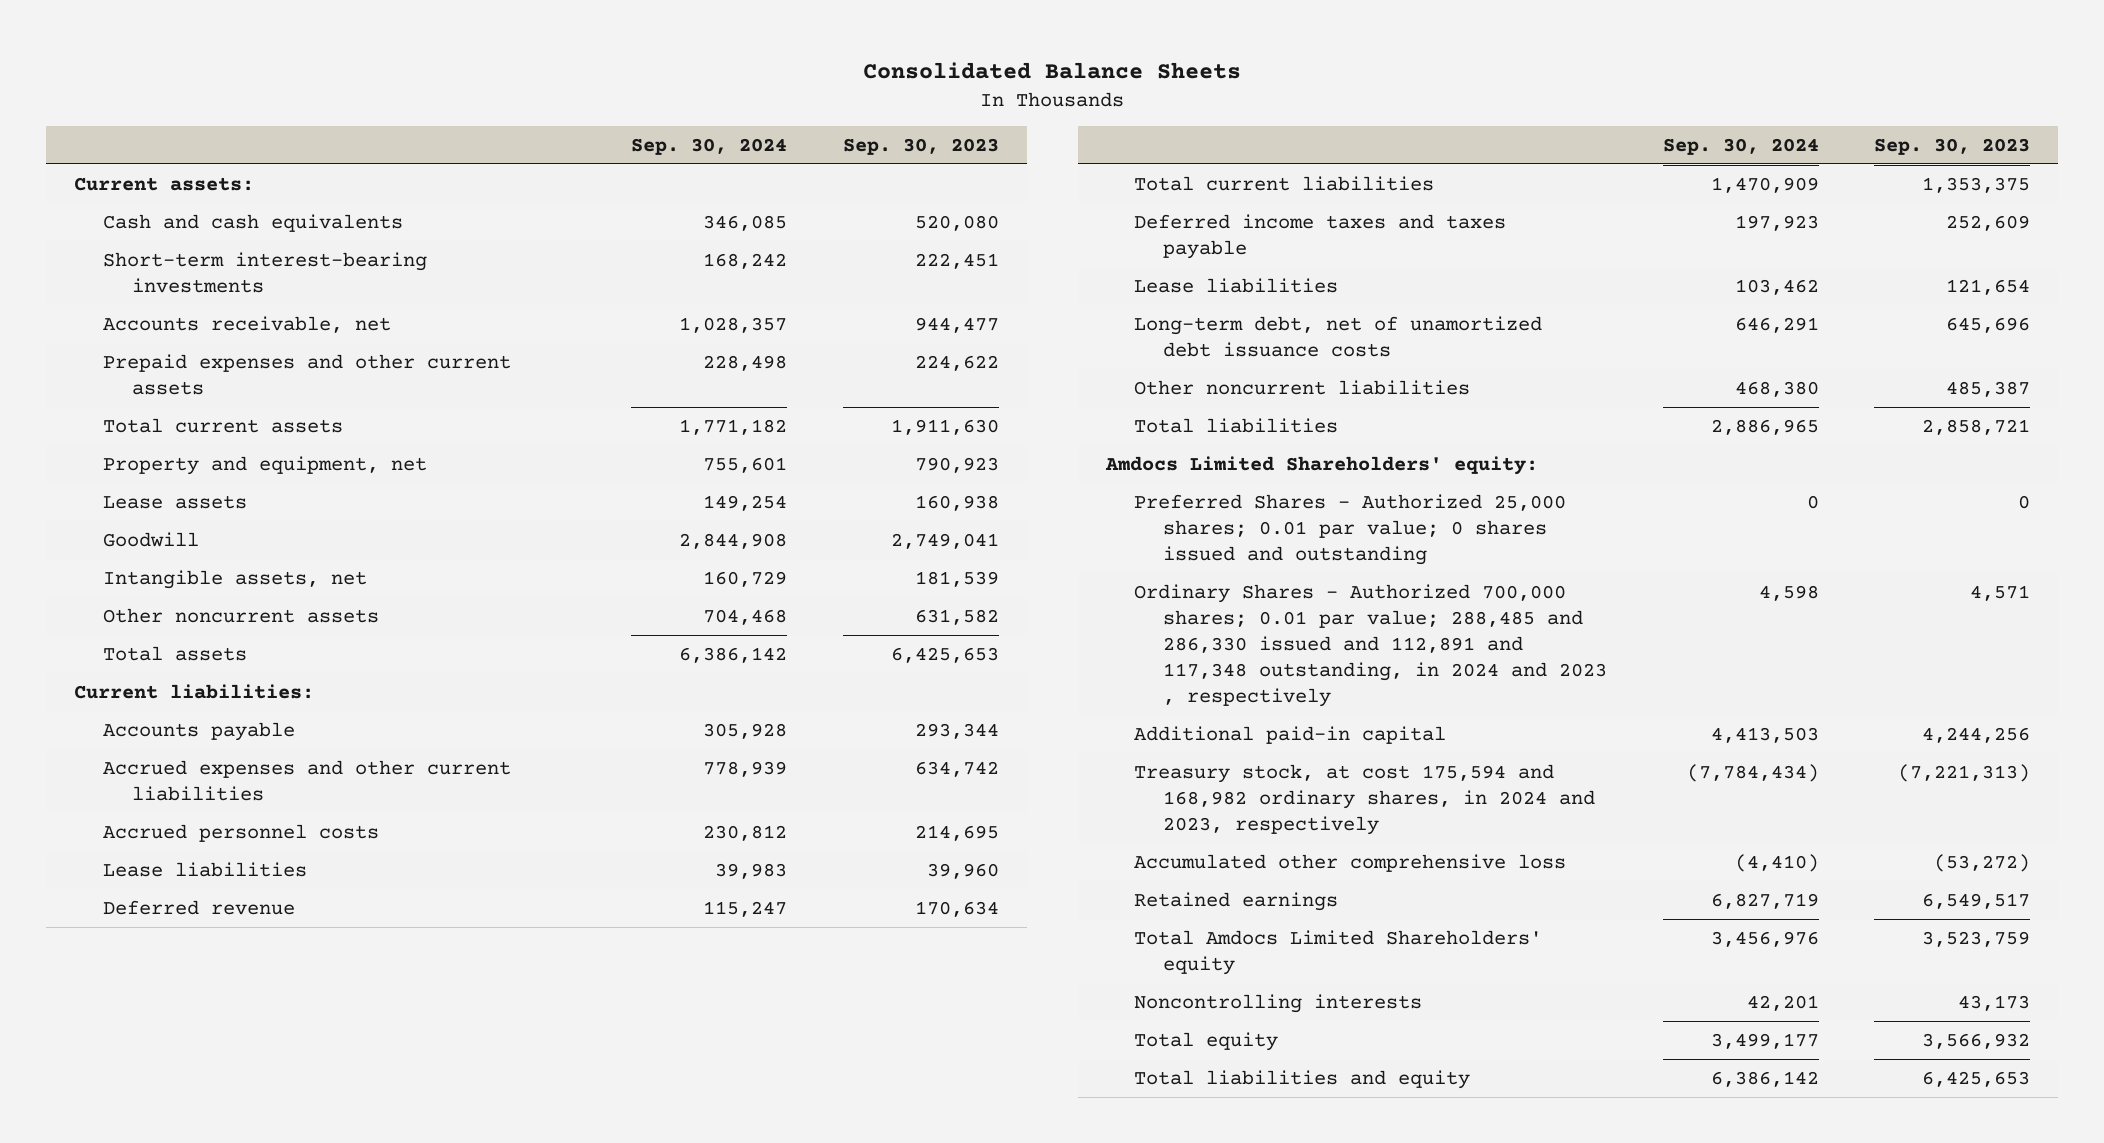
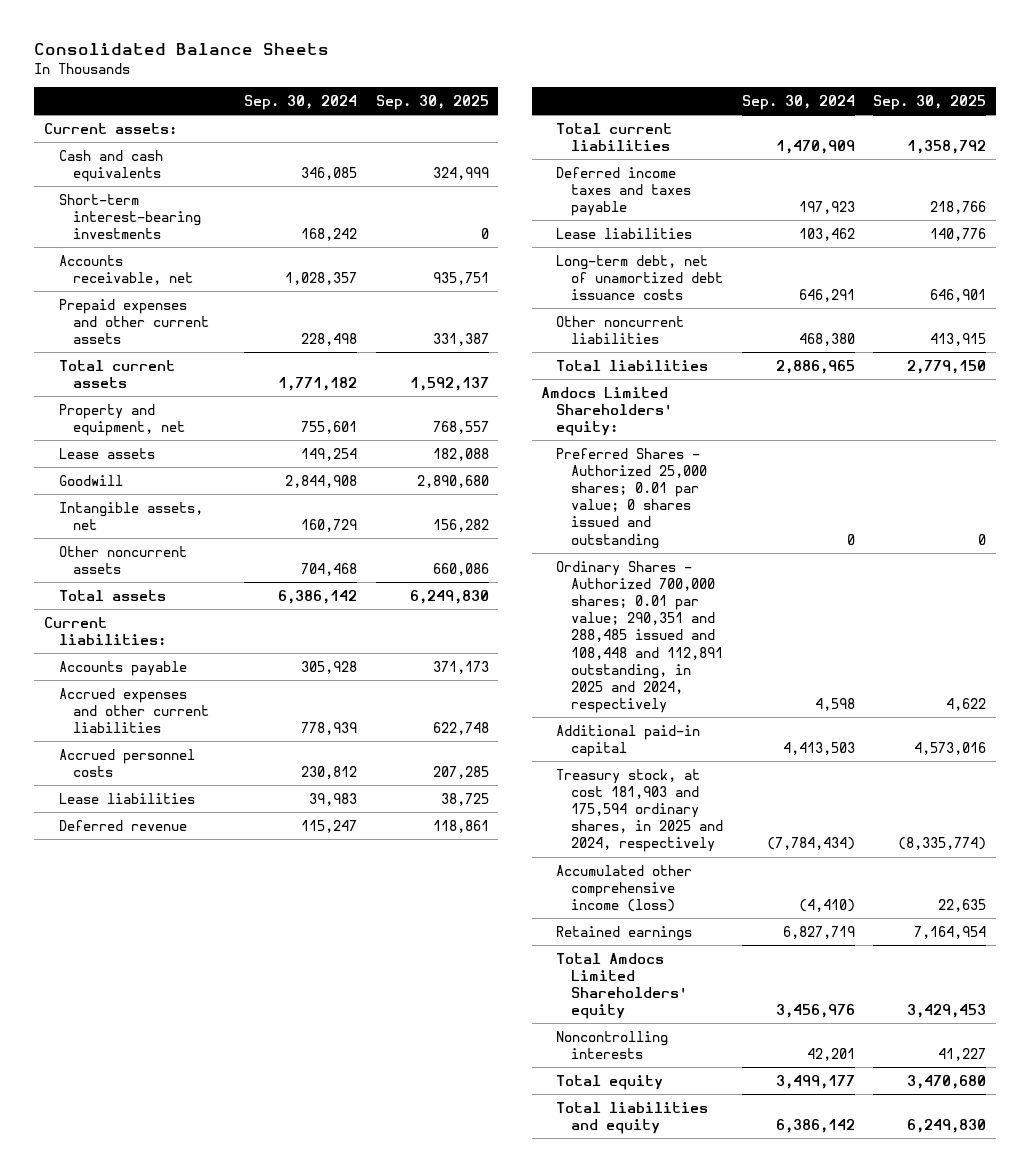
[842,137,999,155] Sep. 30, 2023 -> none
none -> [375,94,489,110] Sep. 30, 2025
[1134,583,1608,707] Ordinary Shares - Authorized 700,000 shares; 0.01 par value; 288,485 and 286,330 issued and 112,891 and 117,348 outstanding, in 2024 and 2023 , respectively -> [556,560,723,714] Ordinary Shares - Authorized 700,000 shares; 0.01 par value; 290,351 and 288,485 issued and 108,448 and 112,891 outstanding, in 2025 and 2024, respectively
[1134,763,1596,835] Treasury stock, at cost 175,594 and 168,982 ordinary shares, in 2024 and 2023, respectively -> [556,768,723,853] Treasury stock, at cost 181,903 and 175,594 ordinary shares, in 2025 and 2024, respectively
[1134,853,1567,872] Accumulated other comprehensive loss -> [556,864,693,912] Accumulated other comprehensive income (loss)

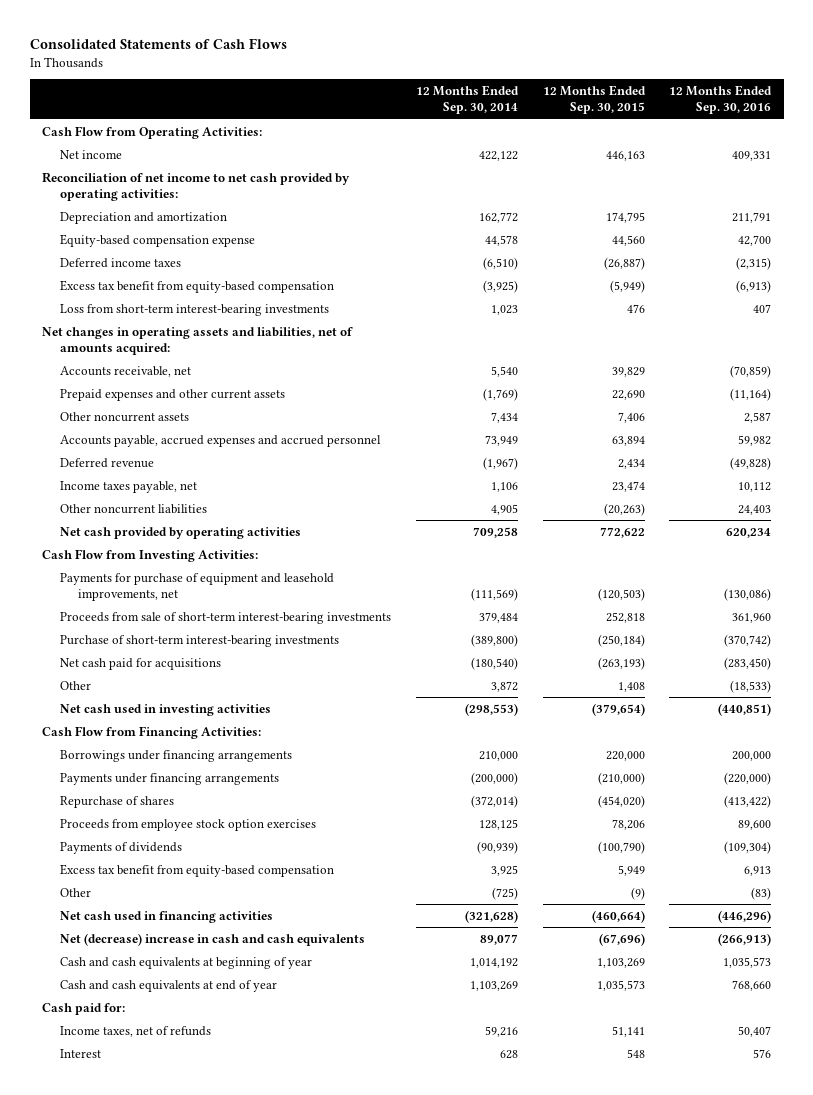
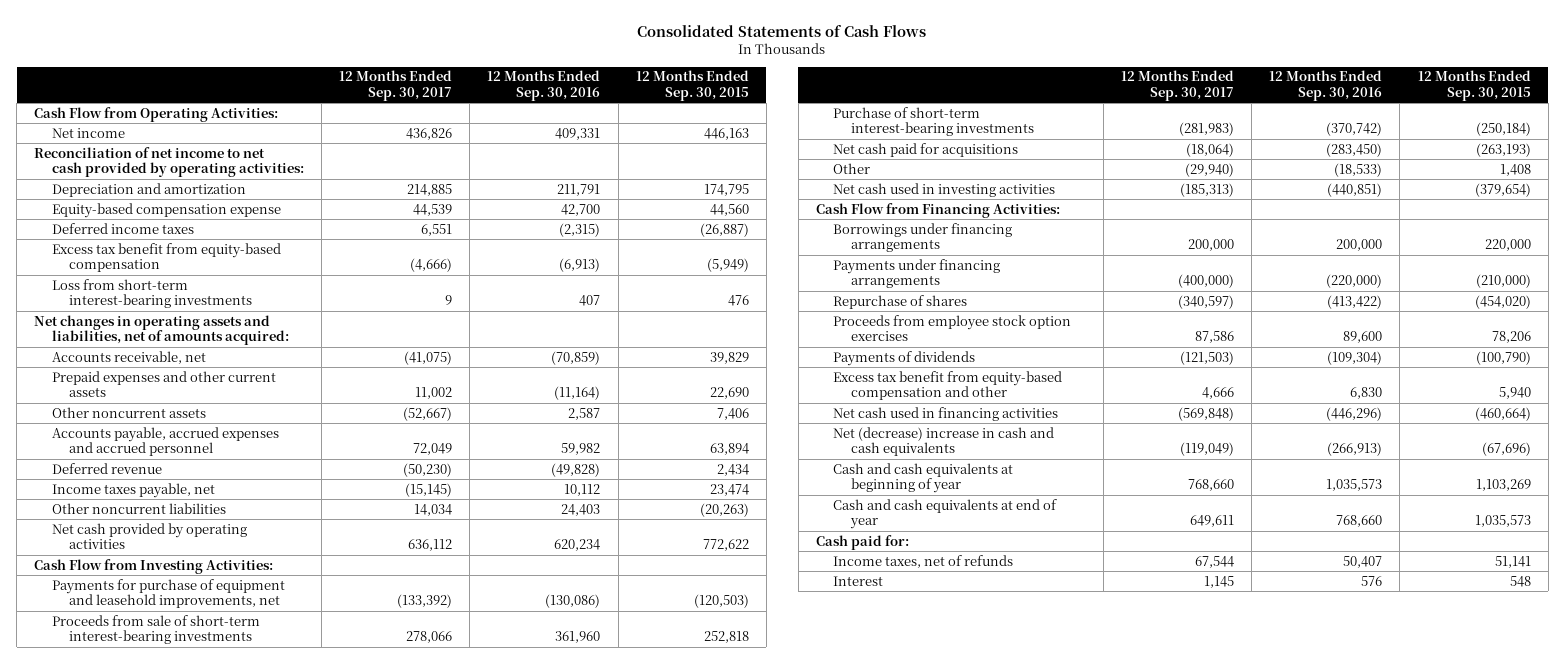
[415,85,519,115] 12 Months Ended Sep. 30, 2014 -> none
none -> [339,70,453,101] 12 Months Ended Sep. 30, 2017
[60,887,92,897] Other -> none
[60,863,335,877] Excess tax benefit from equity-based compensation -> [833,370,1063,401] Excess tax benefit from equity-based compensation and other
[617,864,645,876] 5,949 -> [1498,387,1531,400] 5,940
[744,865,772,876] 6,913 -> [1350,387,1383,400] 6,830

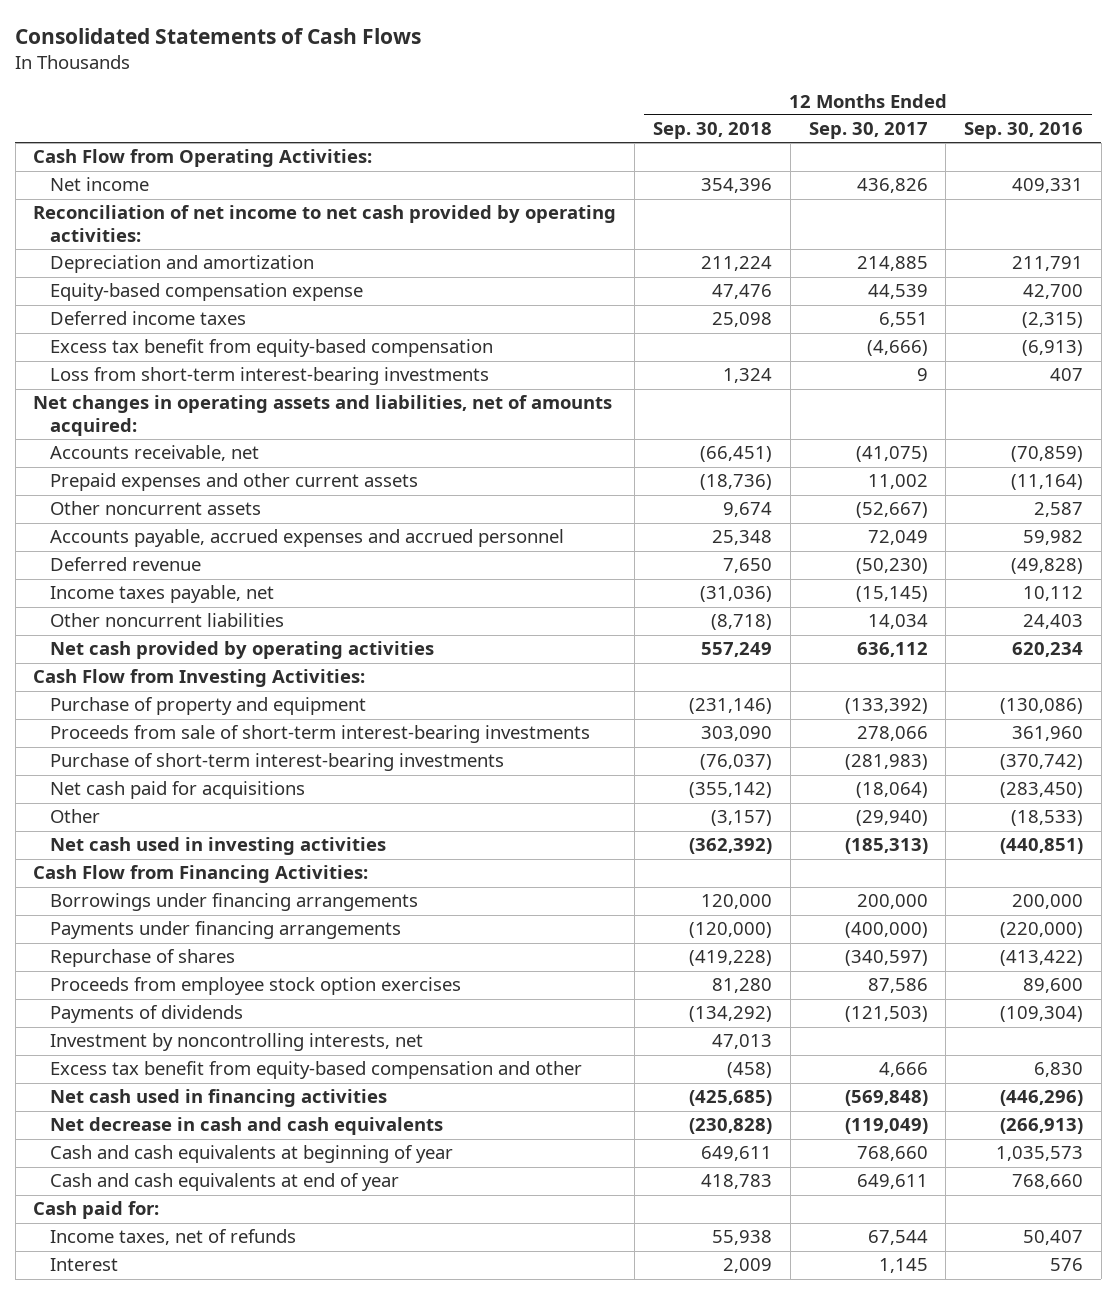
[635,70,749,101] 12 Months Ended Sep. 30, 2015 -> none
none -> [652,122,772,140] Sep. 30, 2018
[51,578,285,609] Payments for purchase of equipment and leasehold improvements, net -> [50,697,367,716] Purchase of property and equipment
none -> [50,1033,424,1052] Investment by noncontrolling interests, net
[833,426,1055,457] Net (decrease) increase in cash and cash equivalents -> [50,1117,444,1136] Net decrease in cash and cash equivalents

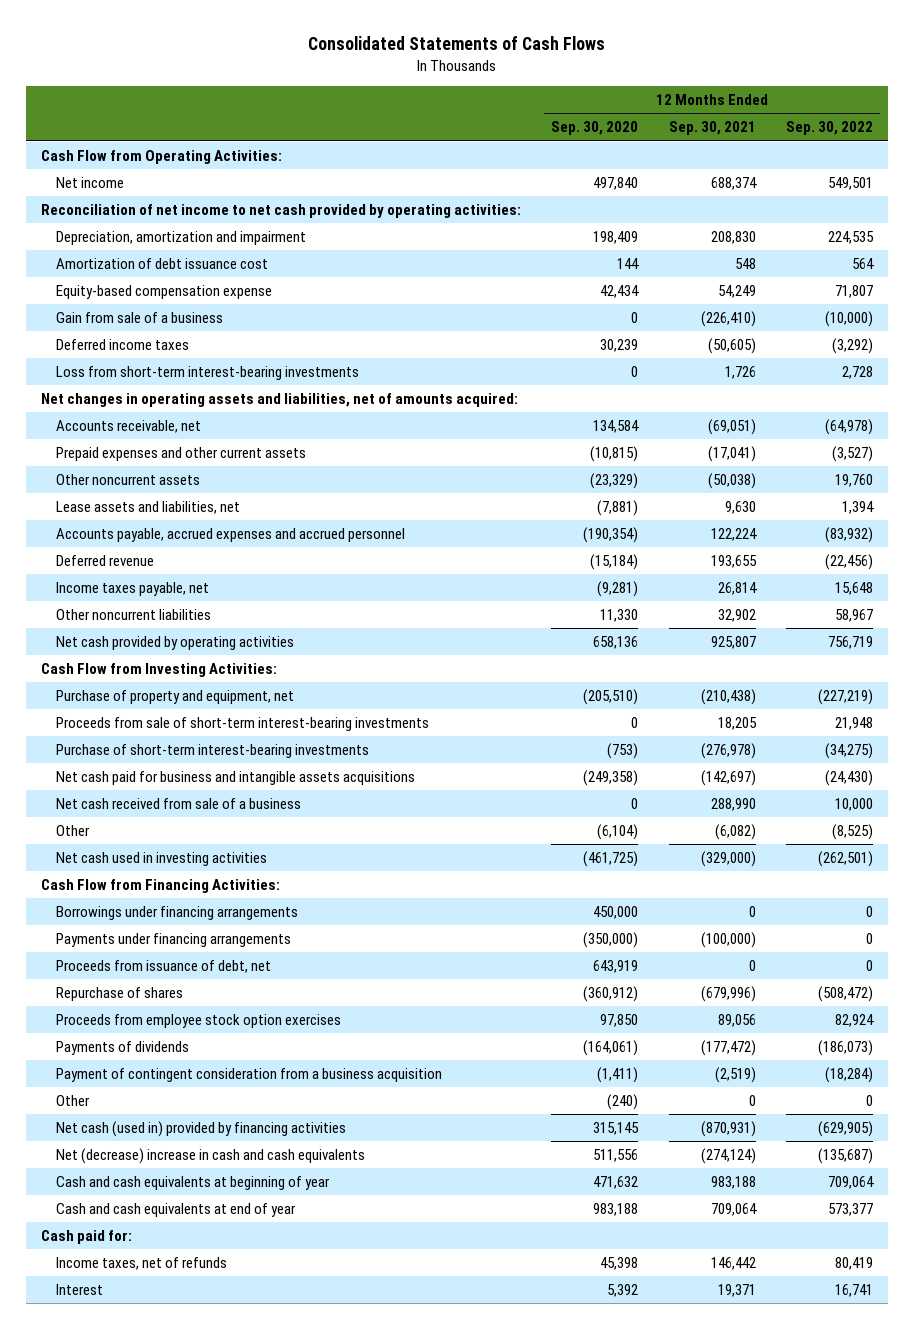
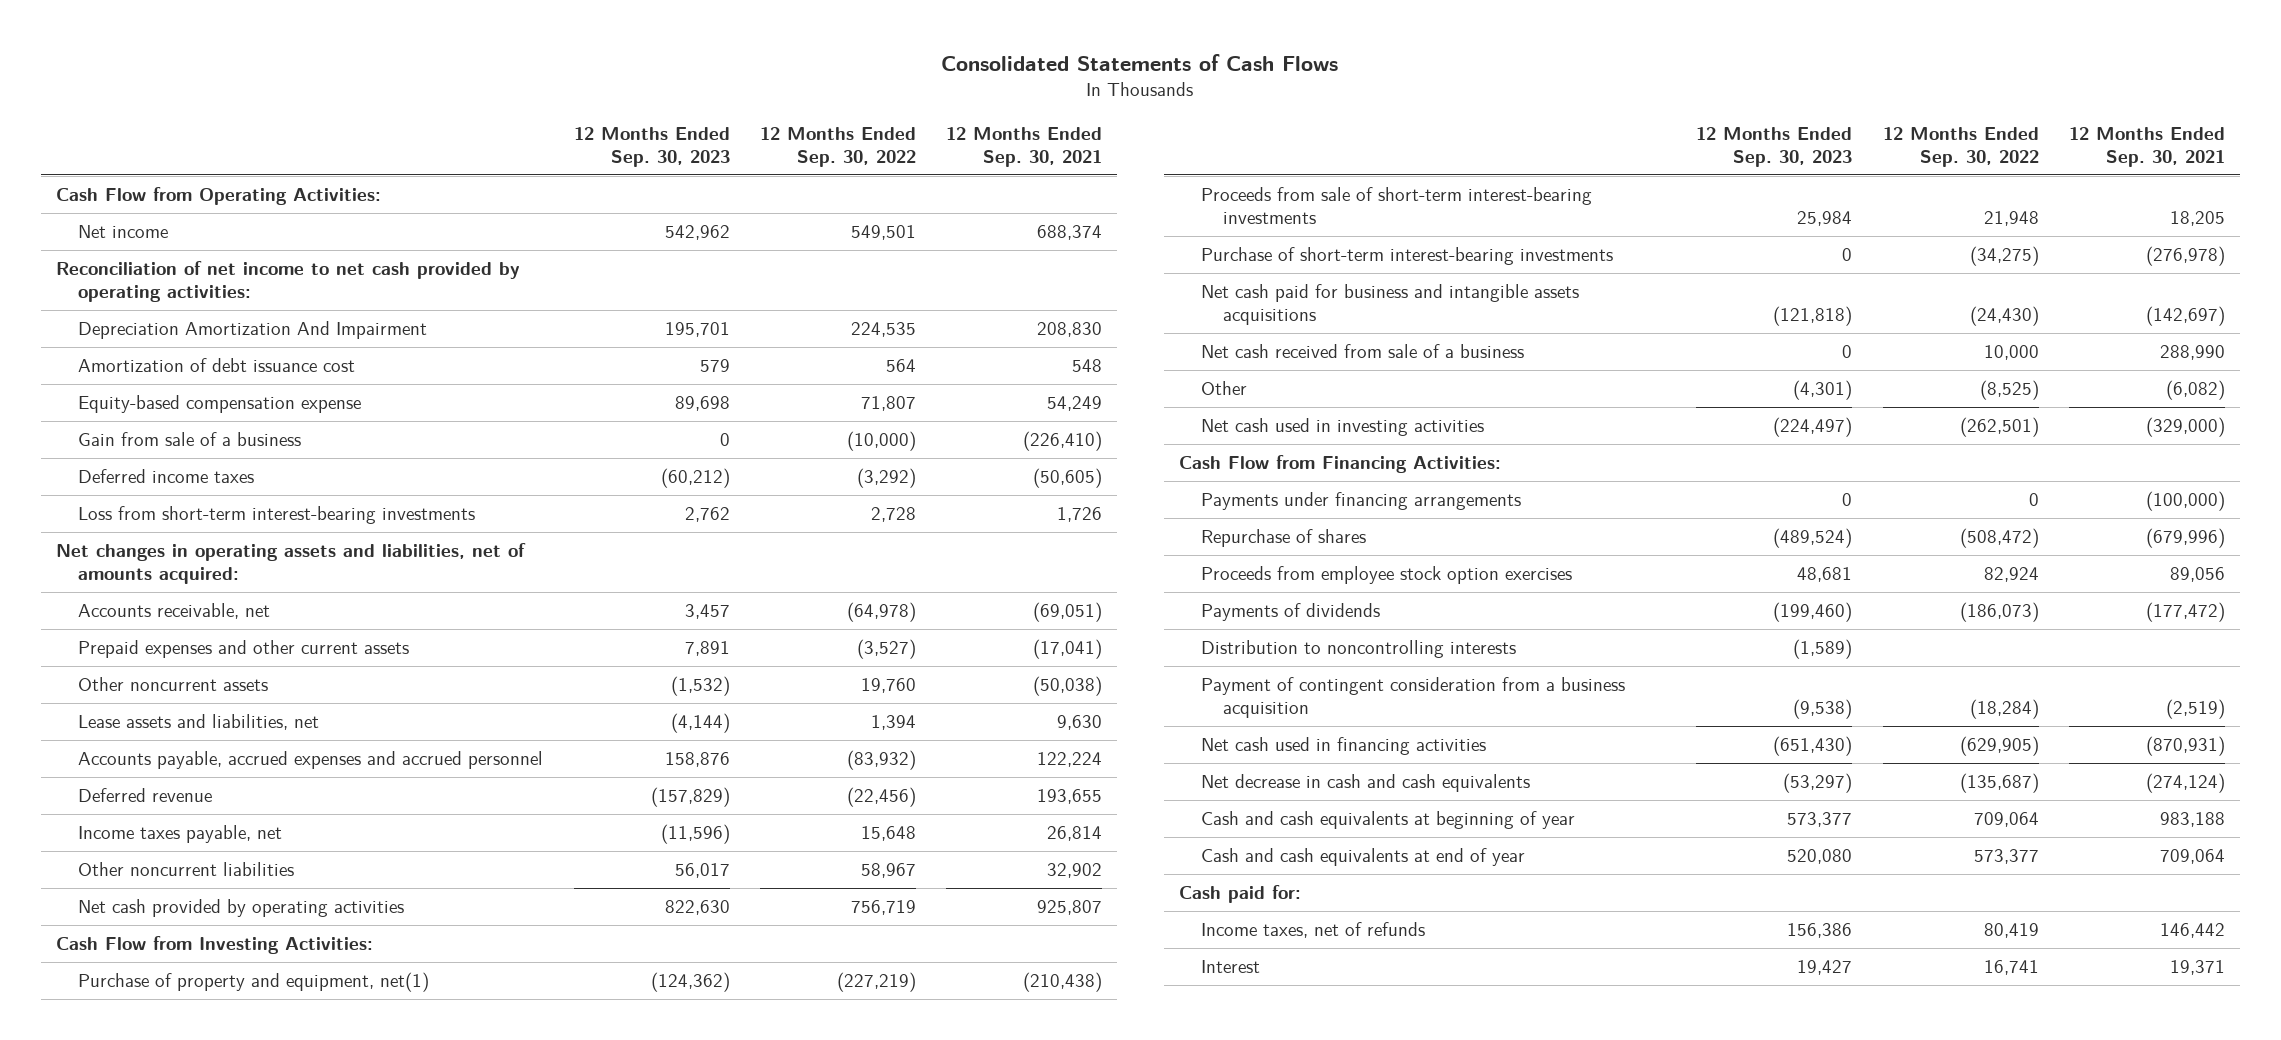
[551,121,639,136] Sep. 30, 2020 -> none
none -> [573,127,730,168] 12 Months Ended Sep. 30, 2023
[56,231,307,246] Depreciation, amortization and impairment -> [78,320,428,339] Depreciation Amortization And Impairment
[56,690,295,705] Purchase of property and equipment, net -> [78,971,430,992] Purchase of property and equipment, net(1)
[56,906,299,921] Borrowings under financing arrangements -> none
[56,960,272,974] Proceeds from issuance of debt, net -> none
none -> [1201,639,1517,658] Distribution to noncontrolling interests
[56,1095,91,1107] Other -> none
[56,1121,347,1138] Net cash (used in) provided by financing activities -> [1201,736,1487,755] Net cash used in financing activities
[56,1148,366,1165] Net (decrease) increase in cash and cash equivalents -> [1201,773,1531,792] Net decrease in cash and cash equivalents

